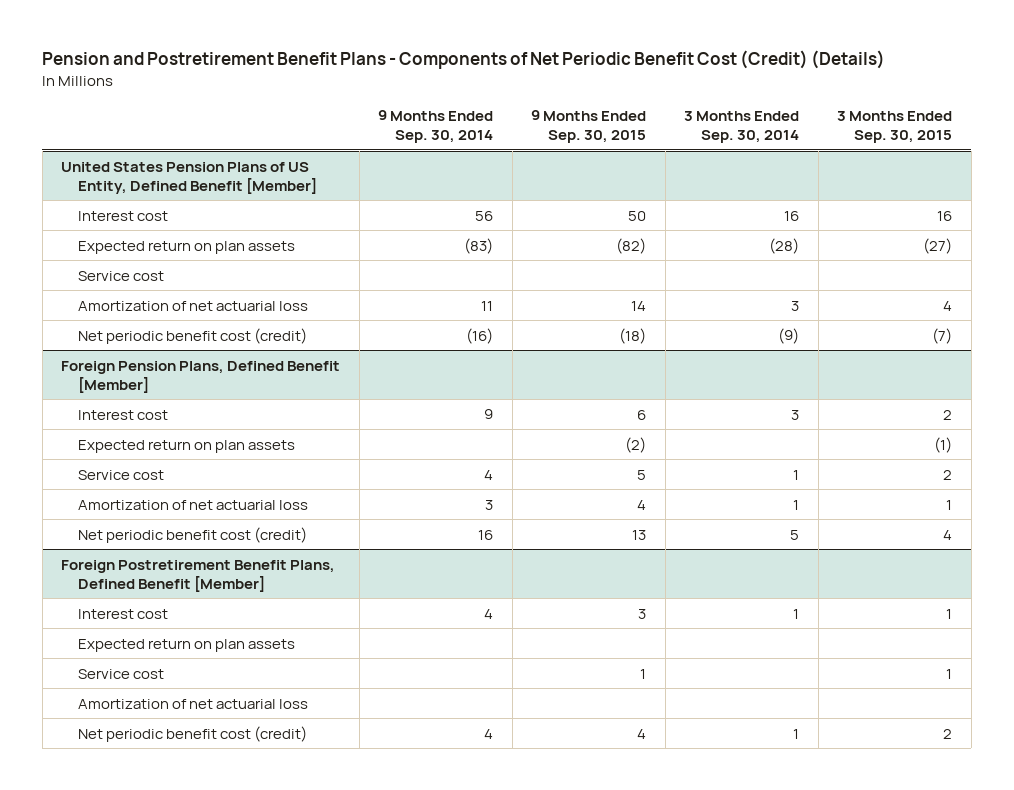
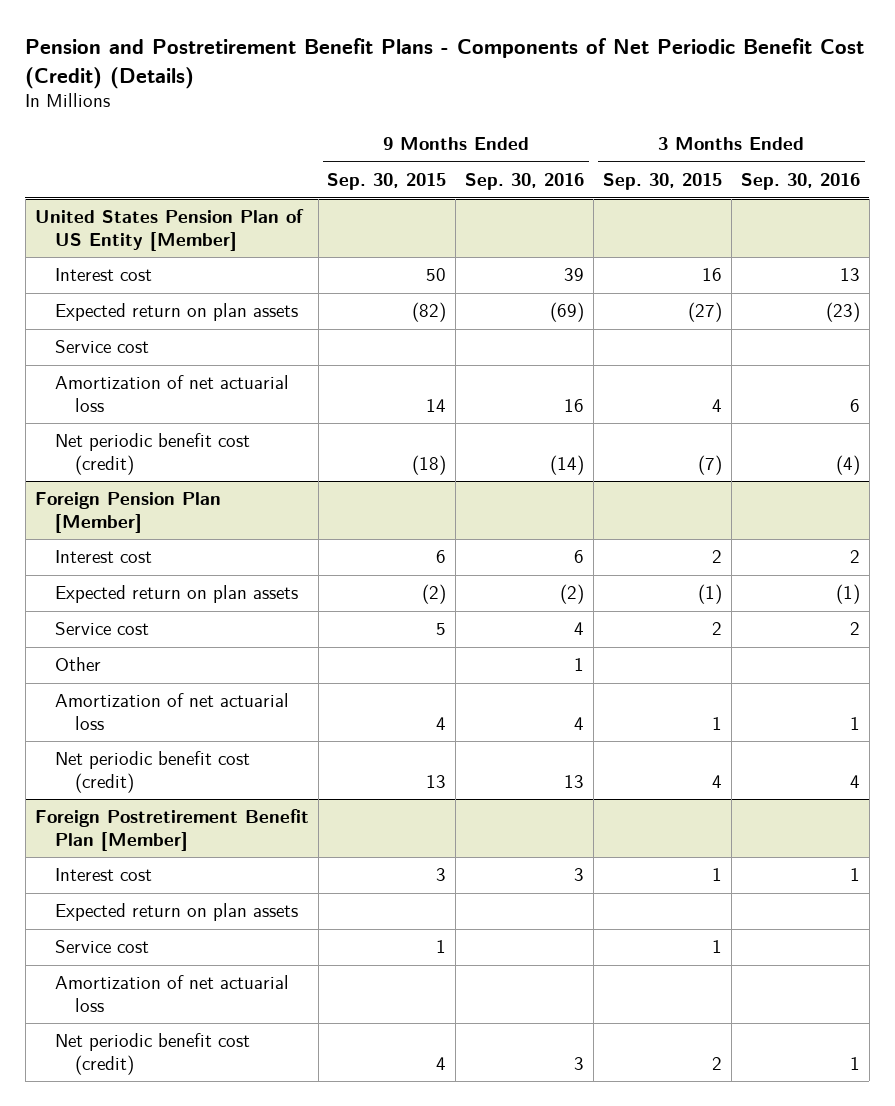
[378,109,494,144] 9 Months Ended Sep. 30, 2014 -> none
[684,110,800,144] 3 Months Ended Sep. 30, 2014 -> none
none -> [465,173,585,191] Sep. 30, 2016
none -> [740,173,860,191] Sep. 30, 2016
[61,161,318,194] United States Pension Plans of US Entity, Defined Benefit [Member] -> [34,209,304,251] United States Pension Plan of US Entity [Member]
[61,360,341,393] Foreign Pension Plans, Defined Benefit [Member] -> [34,492,221,533] Foreign Pension Plan [Member]
none -> [54,657,101,672] Other
[61,559,336,592] Foreign Postretirement Benefit Plans, Defined Benefit [Member] -> [34,809,309,851] Foreign Postretirement Benefit Plan [Member]

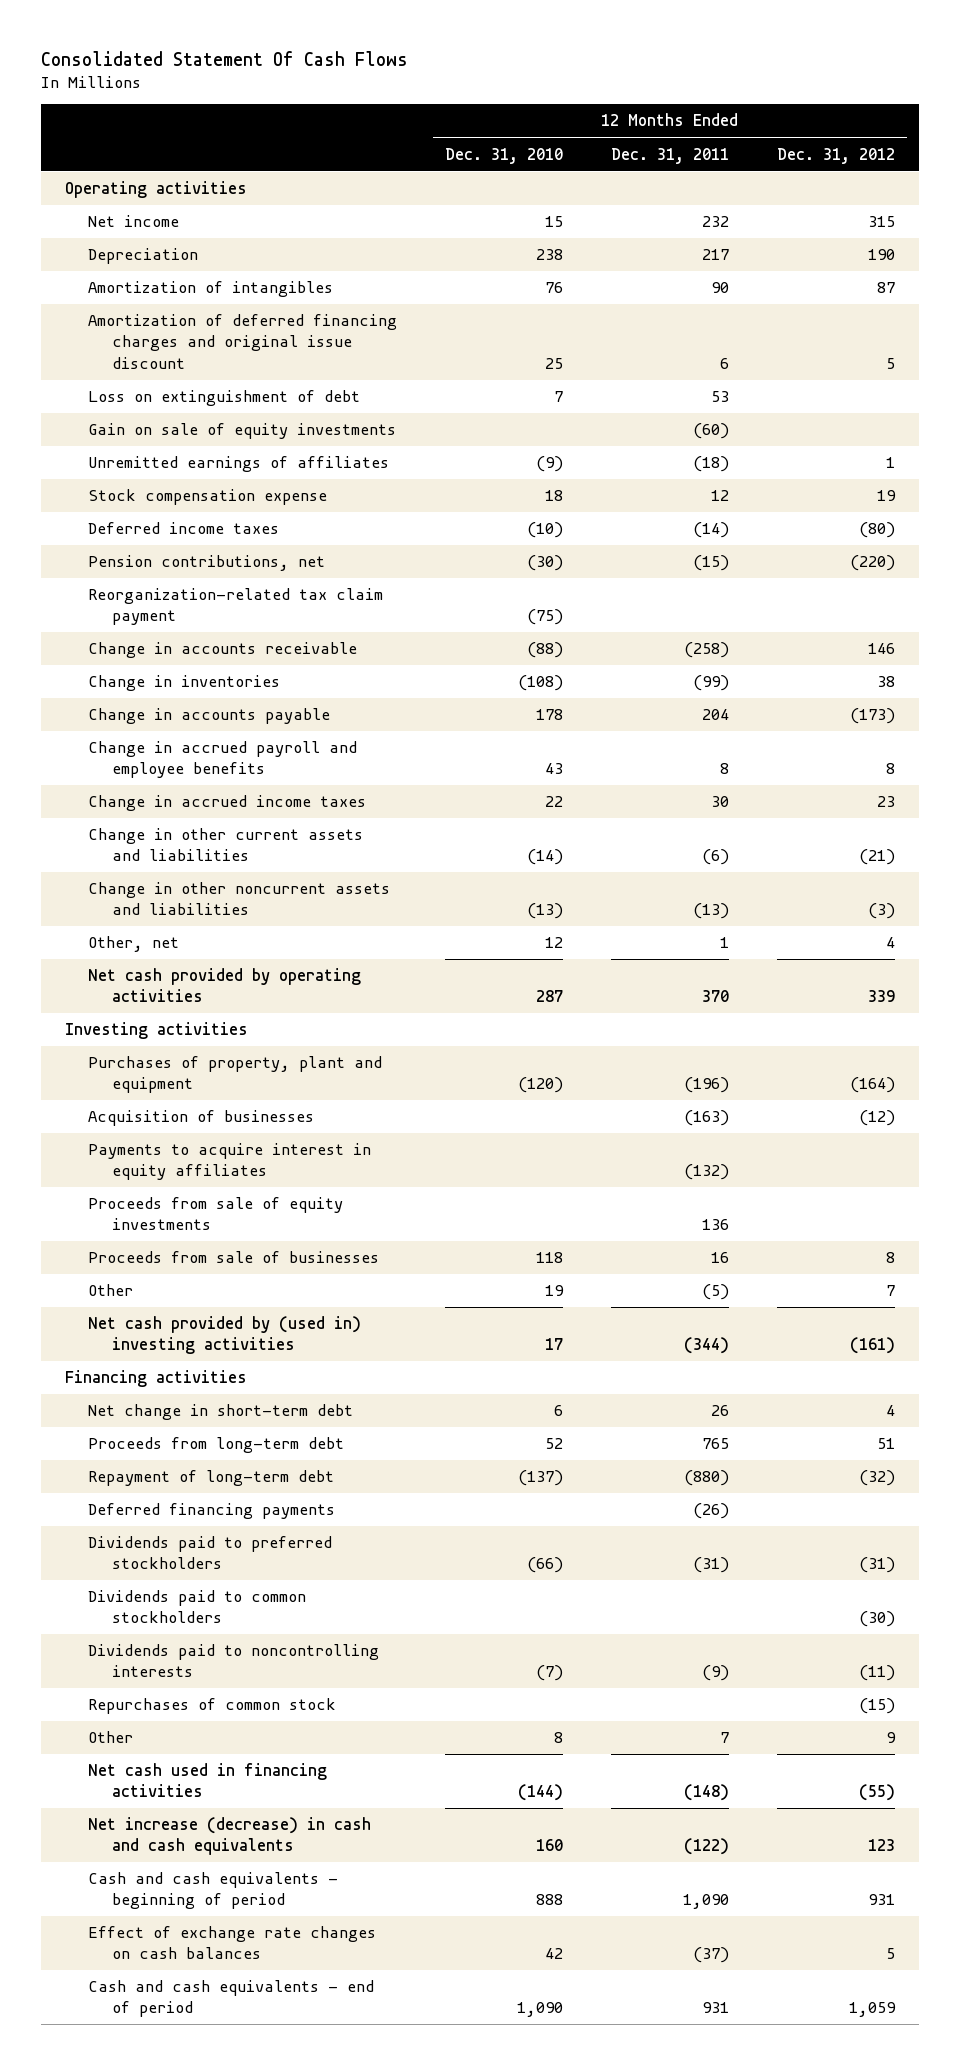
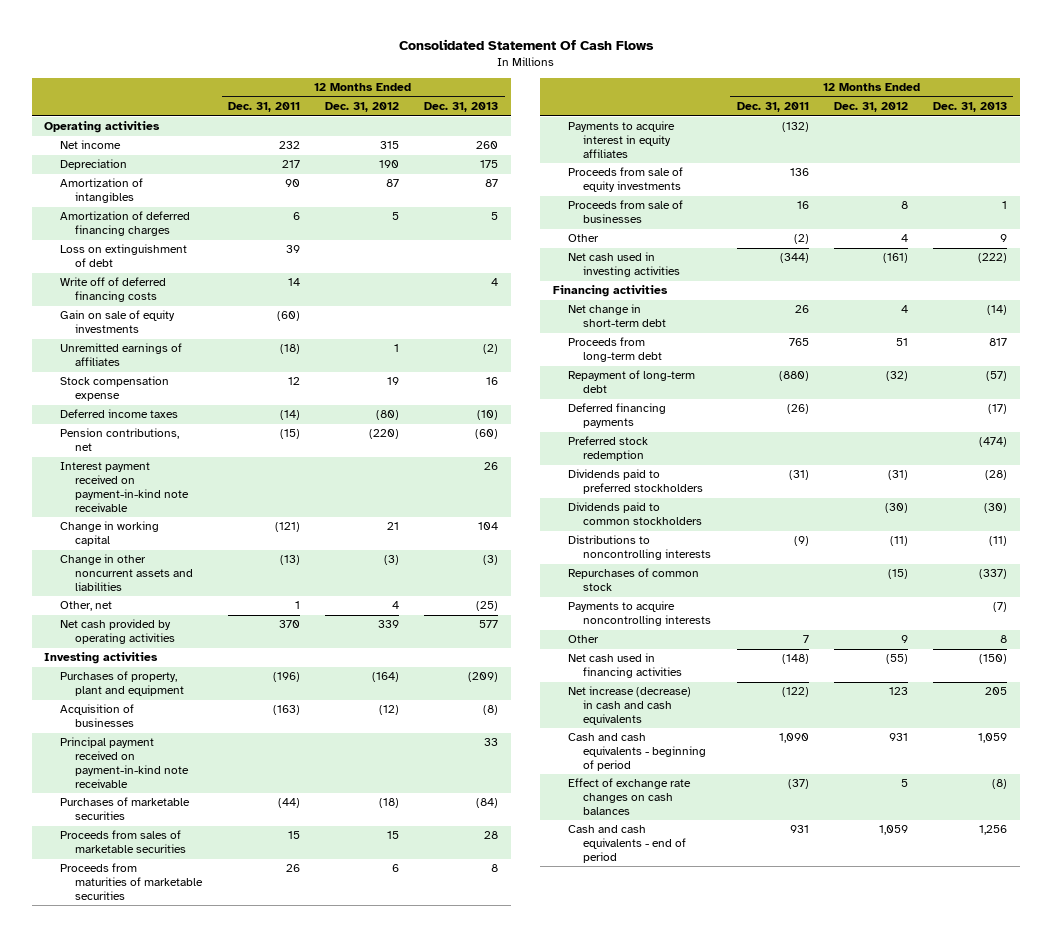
[445,147,564,164] Dec. 31, 2010 -> none
none -> [424,102,499,113] Dec. 31, 2013
[88,314,398,369] Amortization of deferred financing charges and original issue discount -> [59,211,190,237] Amortization of deferred financing charges
[710,391,729,403] 53 -> [285,245,300,254] 39
none -> [59,277,166,303] Write off of deferred financing costs
[88,588,384,626] Reorganization-related tax claim payment -> none
[88,642,358,659] Change in accounts receivable -> none
[88,675,281,692] Change in inventories -> none
[88,708,331,725] Change in accounts payable -> none
[88,741,358,779] Change in accrued payroll and employee benefits -> none
[88,795,367,812] Change in accrued income taxes -> none
[88,828,364,862] Change in other current assets and liabilities -> none
none -> [59,462,189,512] Interest payment received on payment-in-kind note receivable
none -> [59,521,159,547] Change in working capital
none -> [59,737,189,788] Principal payment received on payment-in-kind note receivable
none -> [59,797,190,821] Purchases of marketable securities
none -> [59,830,186,854] Proceeds from sales of marketable securities
none -> [59,863,203,900] Proceeds from maturities of marketable securities
[701,1284,729,1301] (5) -> [793,234,809,245] (2)
[885,1285,895,1297] 7 -> [900,234,908,243] 4
[88,1316,362,1355] Net cash provided by (used in) investing activities -> [568,252,681,278] Net cash used in investing activities
none -> [568,436,649,462] Preferred stock redemption
[88,1644,380,1678] Dividends paid to noncontrolling interests -> [568,535,712,561] Distributions to noncontrolling interests
none -> [568,601,712,627] Payments to acquire noncontrolling interests

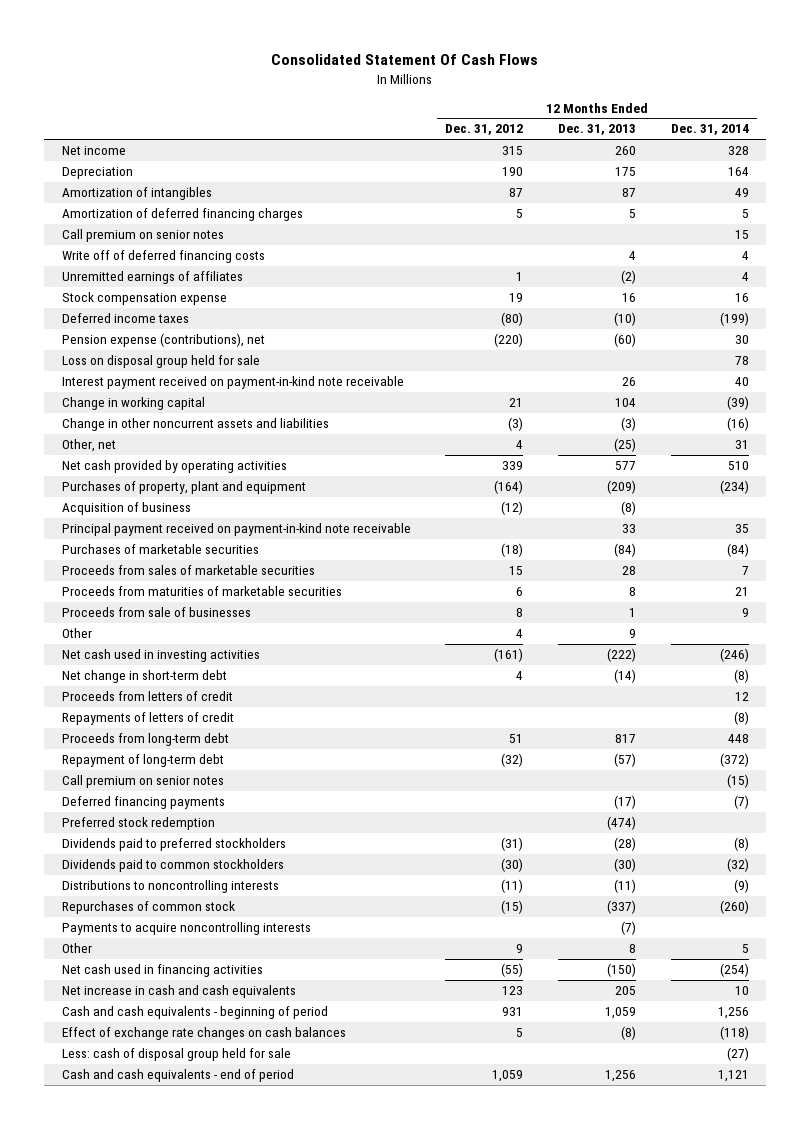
[227,102,300,113] Dec. 31, 2011 -> none
none -> [670,124,749,136] Dec. 31, 2014
[44,121,161,134] Operating activities -> none
[59,244,187,268] Loss on extinguishment of debt -> [61,229,224,243] Call premium on senior notes
[59,310,175,334] Gain on sale of equity investments -> none
[59,428,179,452] Pension contributions, net -> [61,333,265,348] Pension expense (contributions), net
none -> [61,355,260,369] Loss on disposal group held for sale
[44,652,159,665] Investing activities -> none
[59,704,134,728] Acquisition of businesses -> [61,502,191,516] Acquisition of business
[568,121,676,158] Payments to acquire interest in equity affiliates -> none
[568,167,684,193] Proceeds from sale of equity investments -> none
[553,285,669,298] Financing activities -> none
none -> [61,691,233,702] Proceeds from letters of credit
none -> [61,712,234,726] Repayments of letters of credit
none -> [61,775,224,789] Call premium on senior notes
[568,686,692,725] Net increase (decrease) in cash and cash equivalents -> [61,985,296,999] Net increase in cash and cash equivalents
none -> [61,1048,291,1062] Less: cash of disposal group held for sale

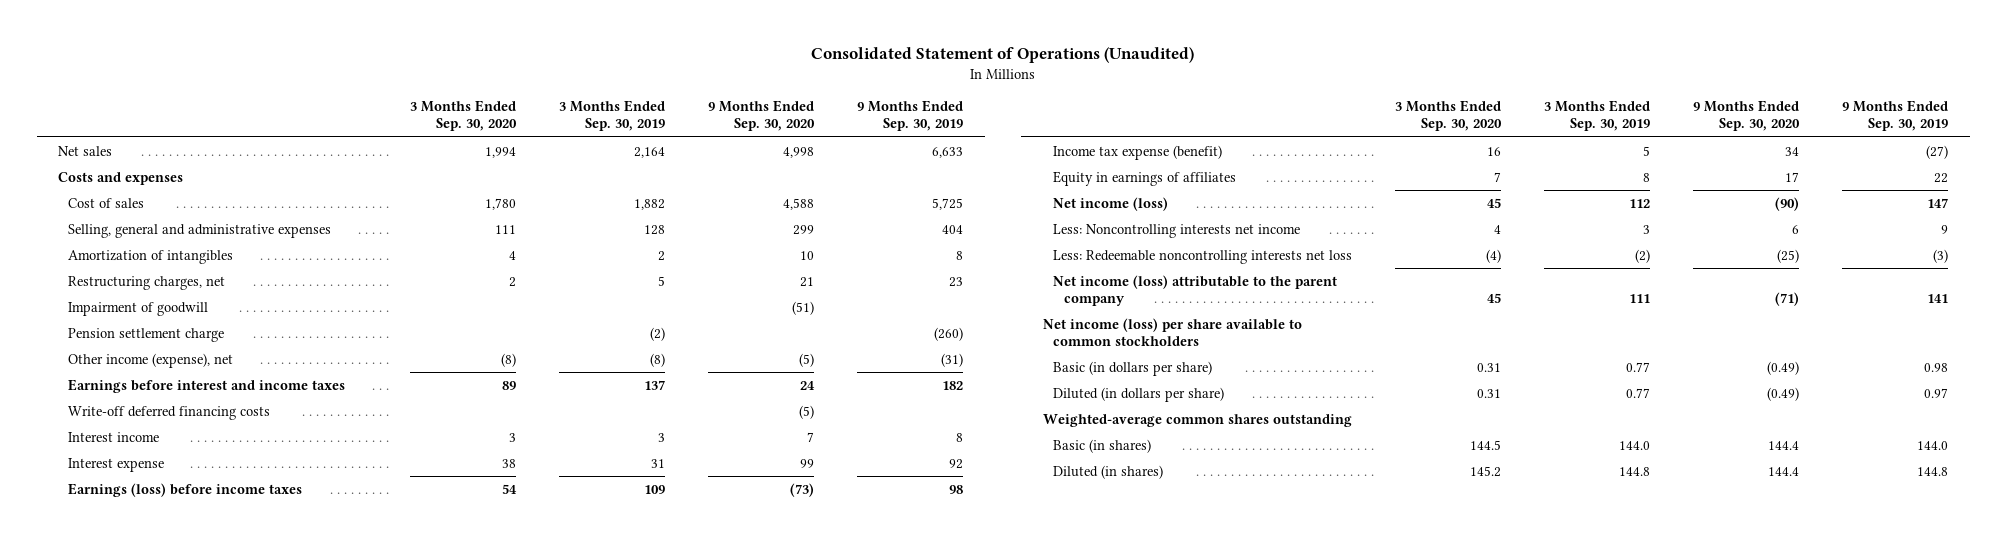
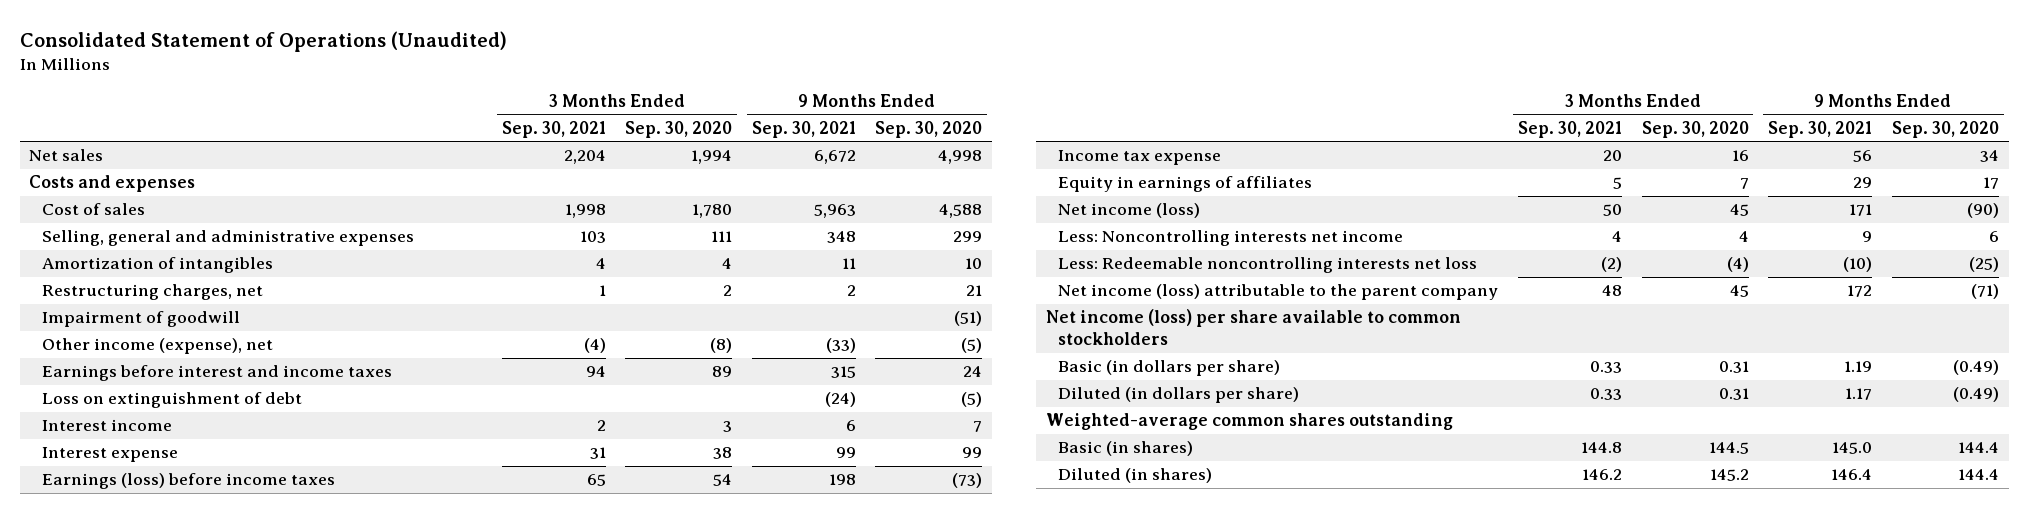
[559,100,666,132] 3 Months Ended Sep. 30, 2019 -> none
[857,100,964,132] 9 Months Ended Sep. 30, 2019 -> none
none -> [501,120,606,138] Sep. 30, 2021
none -> [751,120,856,138] Sep. 30, 2021
[68,327,225,342] Pension settlement charge -> none
[68,405,271,420] Write-off deferred financing costs -> none
none -> [42,392,303,409] Loss on extinguishment of debt
[1053,144,1223,160] Income tax expense (benefit) -> [1058,150,1222,166] Income tax expense

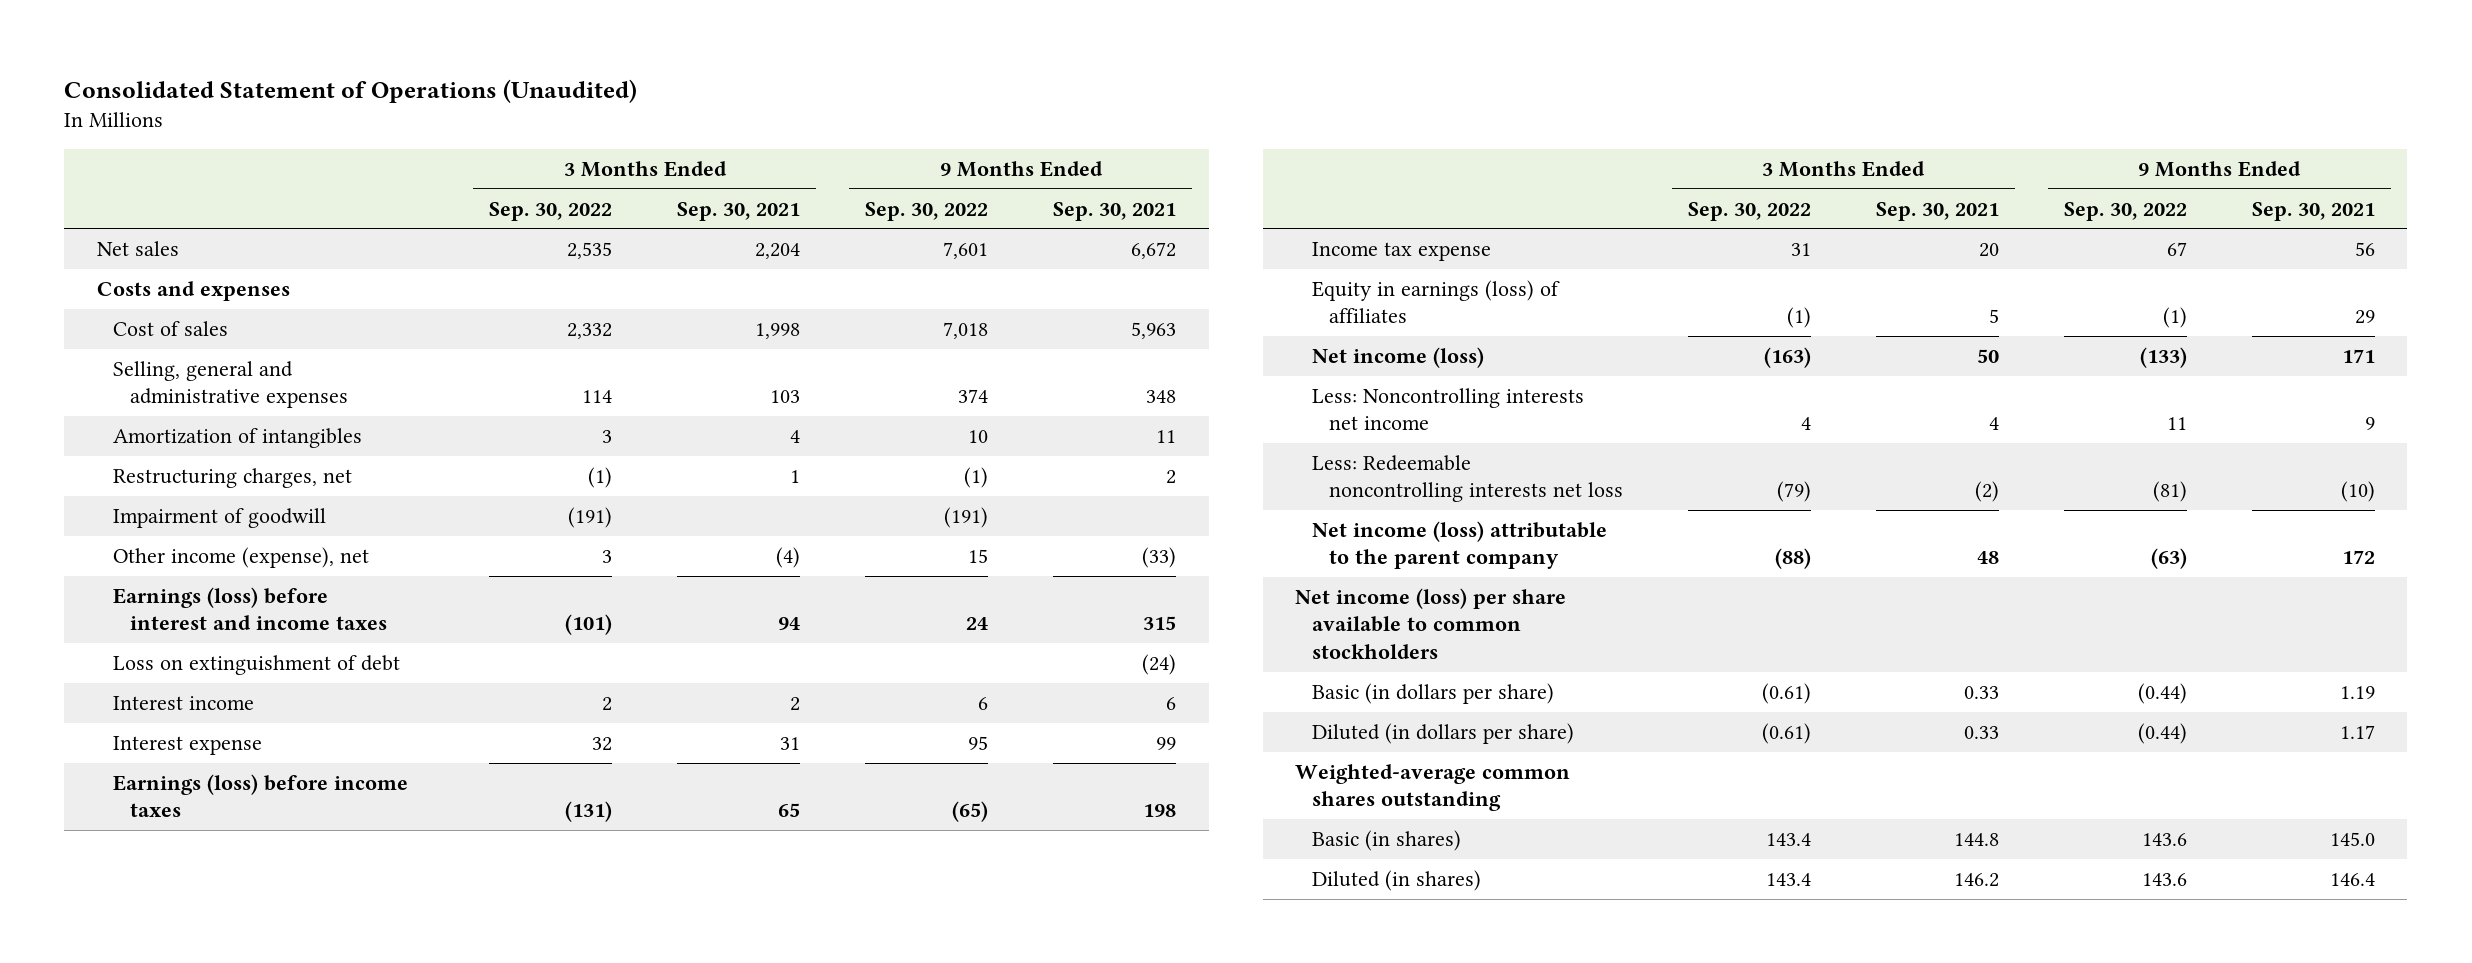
[625,120,733,138] Sep. 30, 2020 -> none
[875,120,983,138] Sep. 30, 2020 -> none
none -> [489,201,613,221] Sep. 30, 2022
none -> [865,201,989,221] Sep. 30, 2022
[42,365,393,382] Earnings before interest and income taxes -> [113,586,388,631] Earnings (loss) before interest and income taxes
[1058,176,1313,193] Equity in earnings of affiliates -> [1312,279,1561,324] Equity in earnings (loss) of affiliates

